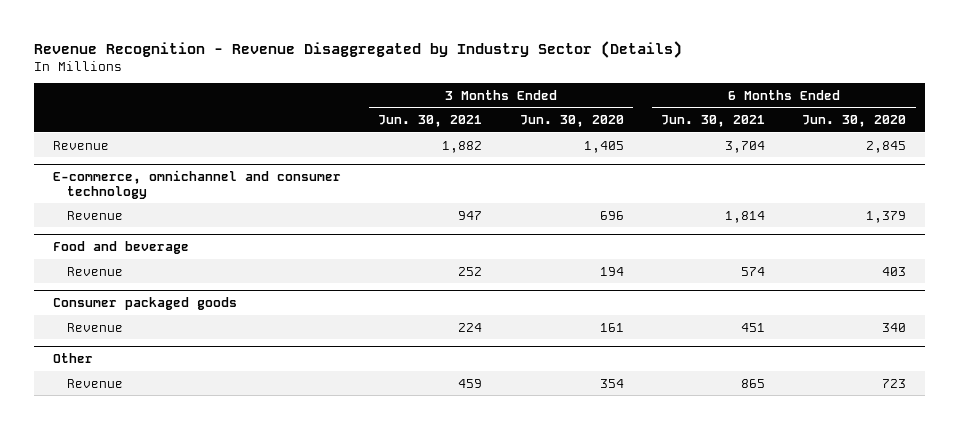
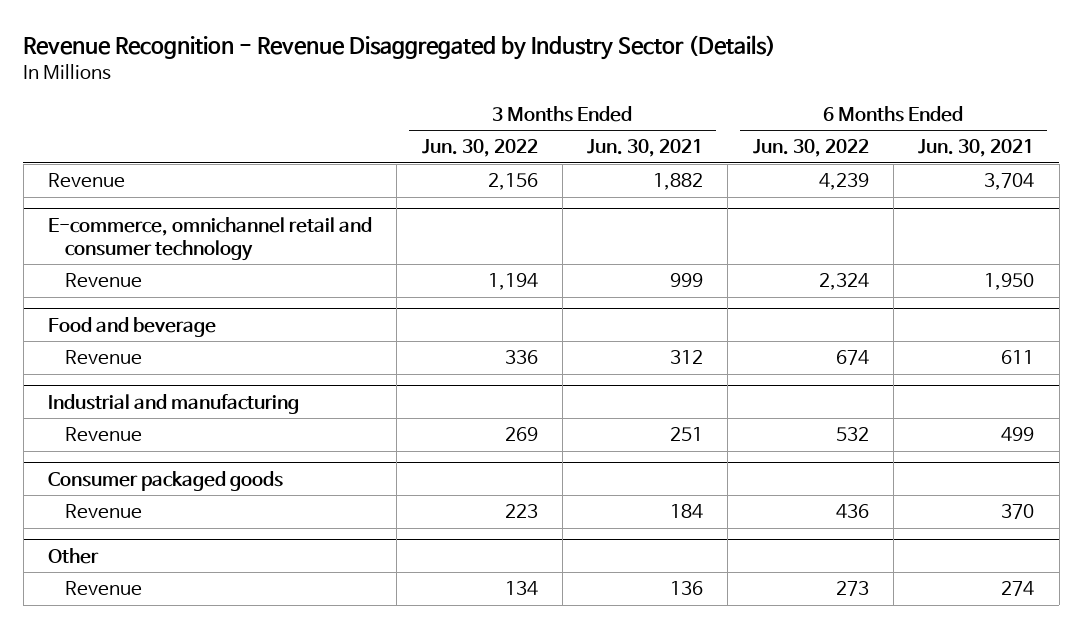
[519,114,624,127] Jun. 30, 2020 -> none
[802,114,907,127] Jun. 30, 2020 -> none
none -> [421,139,538,158] Jun. 30, 2022
none -> [752,139,869,158] Jun. 30, 2022
[53,169,342,199] E-commerce, omnichannel and consumer technology -> [48,216,373,261] E-commerce, omnichannel retail and consumer technology
[458,210,483,220] 947 -> [670,273,704,288] 999
[725,210,766,223] 1,814 -> [984,273,1035,291] 1,950
[458,266,483,276] 252 -> [670,350,704,365] 312
[741,266,766,276] 574 -> [1001,350,1035,365] 611
none -> [48,393,300,414] Industrial and manufacturing
none -> [65,427,143,443] Revenue
[458,322,483,332] 224 -> [670,504,704,519] 184
[741,322,766,332] 451 -> [1001,504,1035,520] 370
[458,378,483,388] 459 -> [670,581,704,596] 136
[741,378,766,388] 865 -> [1001,581,1035,597] 274

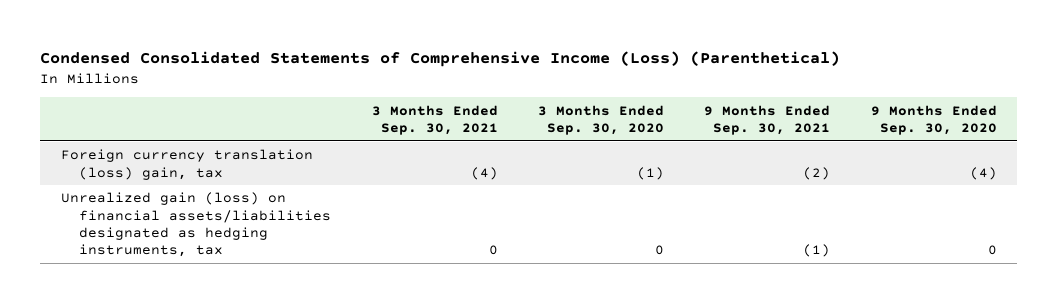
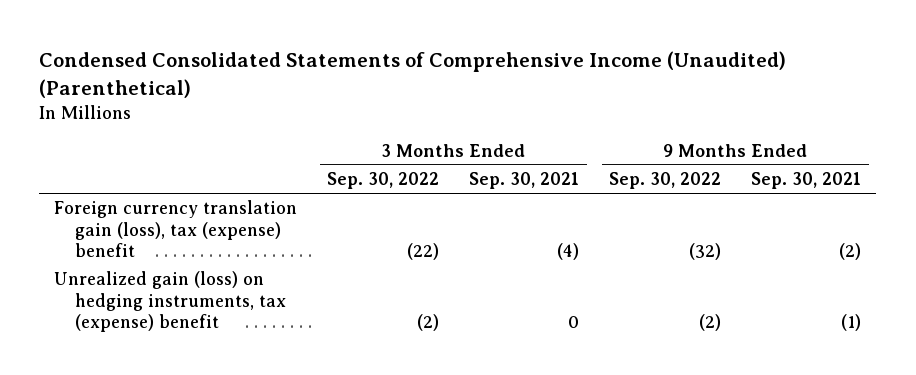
[40,51,841,68] Condensed Consolidated Statements of Comprehensive Income (Loss) (Parenthetical) -> [39,51,787,98] Condensed Consolidated Statements of Comprehensive Income (Unaudited) (Parenthetical)
[537,104,664,135] 3 Months Ended Sep. 30, 2020 -> none
[870,104,997,135] 9 Months Ended Sep. 30, 2020 -> none
none -> [327,172,440,190] Sep. 30, 2022
none -> [609,172,722,190] Sep. 30, 2022
[60,149,313,180] Foreign currency translation (loss) gain, tax -> [54,200,298,258] Foreign currency translation gain (loss), tax (expense) benefit
[60,192,332,258] Unrealized gain (loss) on financial assets/liabilities designated as hedging instruments, tax -> [54,271,286,333] Unrealized gain (loss) on hedging instruments, tax (expense) benefit

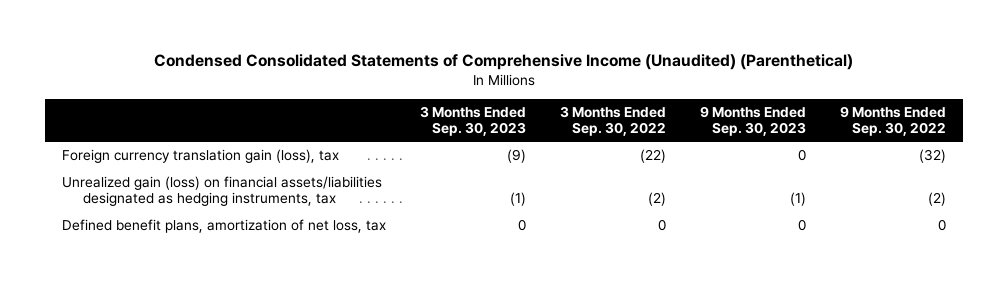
[469,172,580,190] Sep. 30, 2021 -> none
[751,172,862,190] Sep. 30, 2021 -> none
none -> [419,105,526,137] 3 Months Ended Sep. 30, 2023
none -> [699,105,806,137] 9 Months Ended Sep. 30, 2023
[54,200,298,258] Foreign currency translation gain (loss), tax (expense) benefit -> [61,149,339,164] Foreign currency translation gain (loss), tax
[54,271,286,333] Unrealized gain (loss) on hedging instruments, tax (expense) benefit -> [61,176,382,207] Unrealized gain (loss) on financial assets/liabilities designated as hedging instruments, tax
none -> [61,219,386,234] Defined benefit plans, amortization of net loss, tax

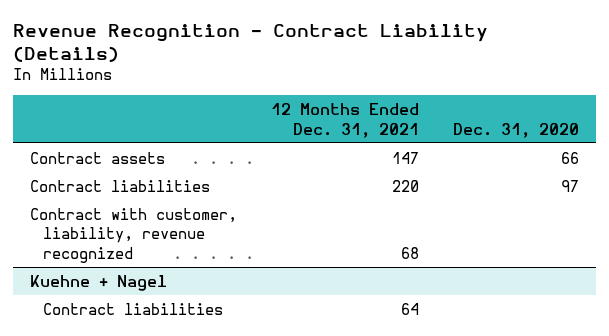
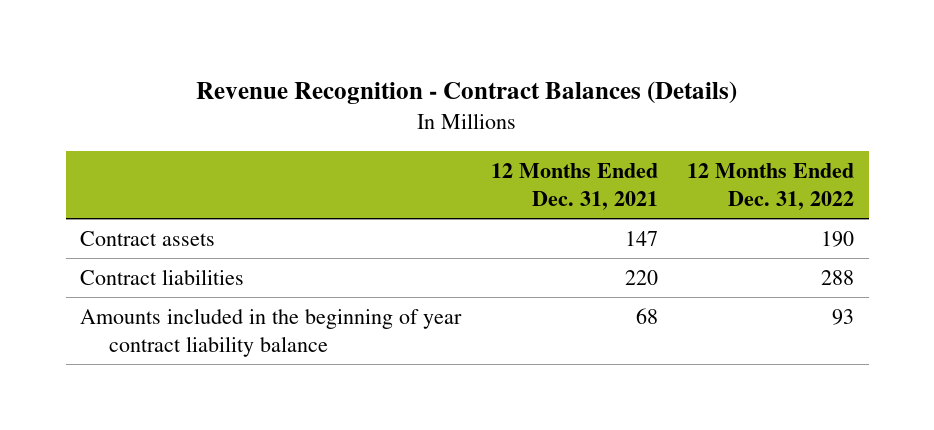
[13,23,489,63] Revenue Recognition - Contract Liability (Details) -> [196,81,738,105] Revenue Recognition - Contract Balances (Details)
[453,122,580,138] Dec. 31, 2020 -> none
none -> [686,162,854,210] 12 Months Ended Dec. 31, 2022
[30,274,168,291] Kuehne + Nagel -> none
[43,302,224,315] Contract liabilities -> none
[30,207,238,263] Contract with customer, liability, revenue recognized -> [80,307,463,357] Amounts included in the beginning of year contract liability balance

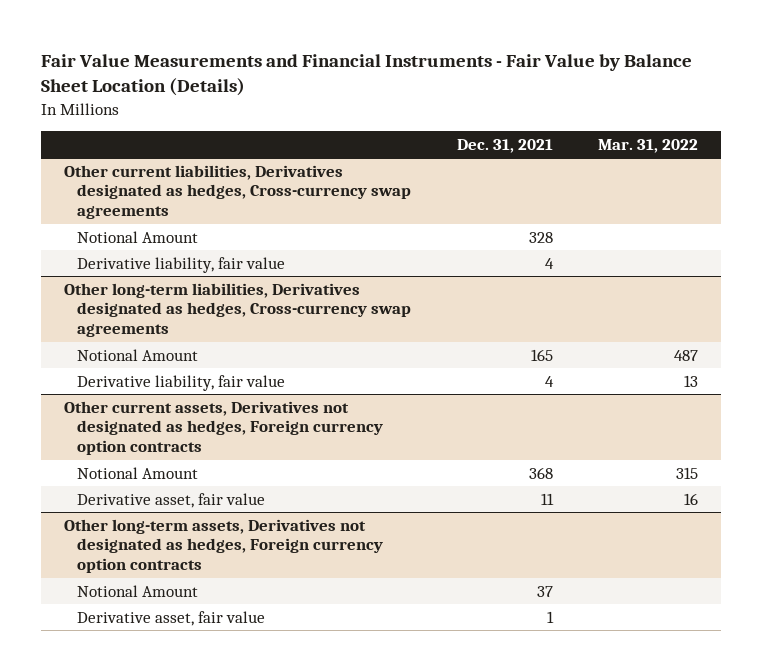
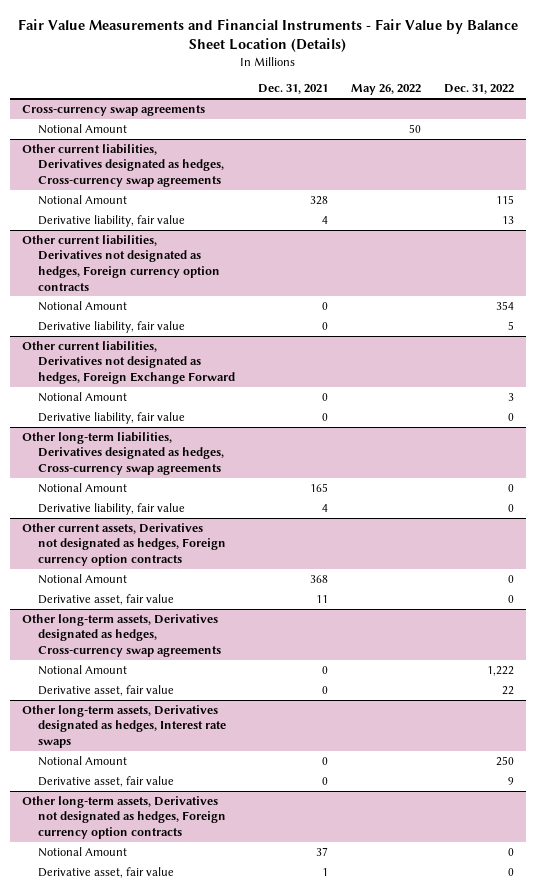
[598,138,699,153] Mar. 31, 2022 -> none
none -> [351,84,422,96] May 26, 2022
none -> [444,84,515,95] Dec. 31, 2022
none -> [21,104,205,116] Cross-currency swap agreements
none -> [38,123,128,134] Notional Amount
none -> [21,234,221,291] Other current liabilities, Derivatives not designated as hedges, Foreign currency option contracts
none -> [38,300,128,311] Notional Amount
none -> [38,320,186,333] Derivative liability, fair value
none -> [21,340,236,385] Other current liabilities, Derivatives not designated as hedges, Foreign Exchange Forward
none -> [38,391,128,402] Notional Amount
none -> [38,411,186,424] Derivative liability, fair value
none -> [21,613,222,658] Other long-term assets, Derivatives designated as hedges, Cross-currency swap agreements
none -> [38,664,128,675] Notional Amount
none -> [38,684,175,696] Derivative asset, fair value
none -> [21,704,227,749] Other long-term assets, Derivatives designated as hedges, Interest rate swaps
none -> [38,755,128,766] Notional Amount
none -> [38,775,175,787] Derivative asset, fair value

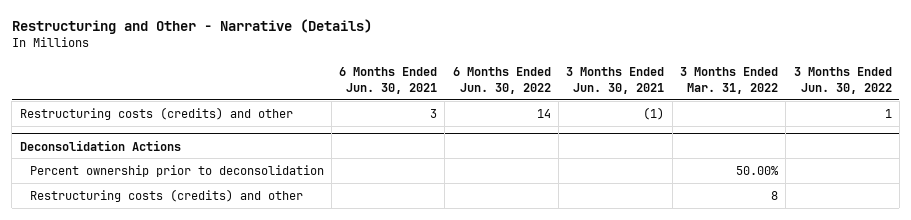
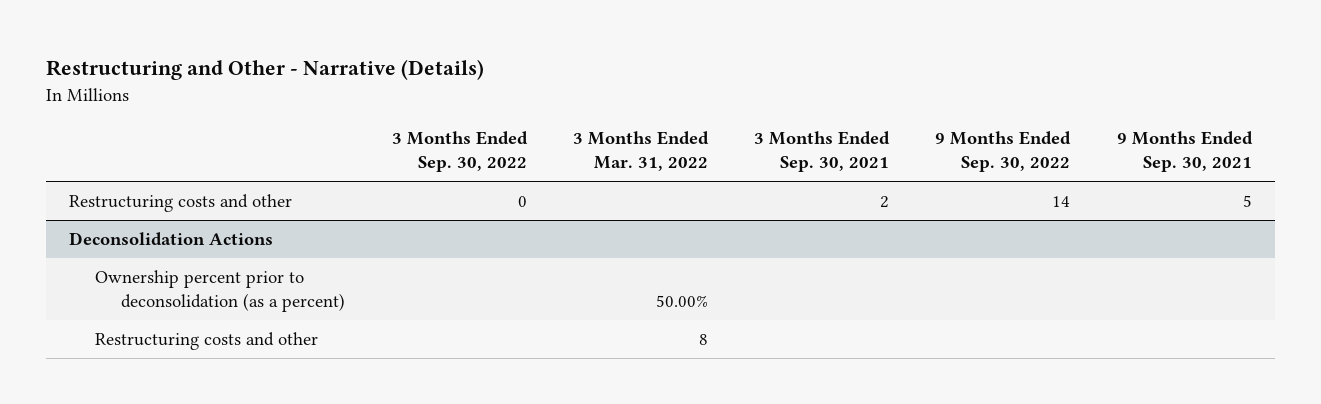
[339,67,438,94] 6 Months Ended Jun. 30, 2021 -> none
[452,67,551,94] 6 Months Ended Jun. 30, 2022 -> none
[566,67,665,94] 3 Months Ended Jun. 30, 2021 -> none
[793,67,892,94] 3 Months Ended Jun. 30, 2022 -> none
none -> [391,131,528,173] 3 Months Ended Sep. 30, 2022
none -> [754,131,891,173] 3 Months Ended Sep. 30, 2021
none -> [935,131,1072,173] 9 Months Ended Sep. 30, 2022
none -> [1116,131,1253,173] 9 Months Ended Sep. 30, 2021
[19,106,293,120] Restructuring costs (credits) and other -> [69,194,293,213] Restructuring costs and other
[29,164,324,177] Percent ownership prior to deconsolidation -> [95,270,346,312] Ownership percent prior to deconsolidation (as a percent)
[29,188,303,202] Restructuring costs (credits) and other -> [95,332,319,351] Restructuring costs and other

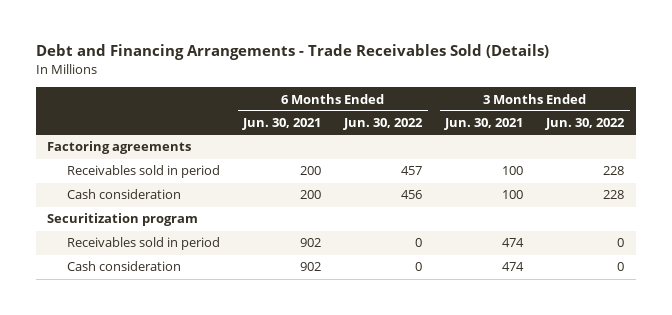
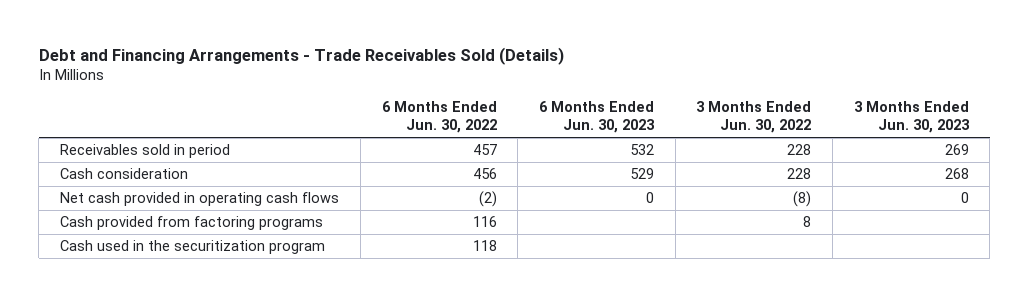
[242,118,322,131] Jun. 30, 2021 -> none
[444,118,524,131] Jun. 30, 2021 -> none
none -> [538,100,655,134] 6 Months Ended Jun. 30, 2023
none -> [853,100,970,134] 3 Months Ended Jun. 30, 2023
[47,141,192,155] Factoring agreements -> none
[47,213,199,227] Securitization program -> none
[67,237,221,251] Receivables sold in period -> none
[67,261,182,272] Cash consideration -> none
none -> [60,192,340,207] Net cash provided in operating cash flows
none -> [60,216,324,231] Cash provided from factoring programs
none -> [60,240,326,255] Cash used in the securitization program

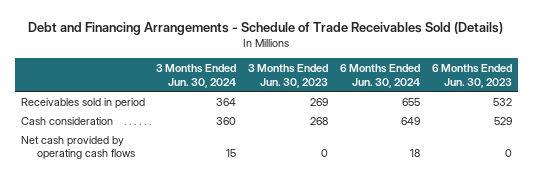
[38,47,564,66] Debt and Financing Arrangements - Trade Receivables Sold (Details) -> [28,22,504,36] Debt and Financing Arrangements - Schedule of Trade Receivables Sold (Details)
[381,100,497,134] 6 Months Ended Jun. 30, 2022 -> none
[696,100,812,134] 3 Months Ended Jun. 30, 2022 -> none
none -> [156,64,237,88] 3 Months Ended Jun. 30, 2024
none -> [340,64,421,88] 6 Months Ended Jun. 30, 2024
[60,216,324,231] Cash provided from factoring programs -> none
[60,240,326,255] Cash used in the securitization program -> none
[60,192,340,207] Net cash provided in operating cash flows -> [20,135,136,161] Net cash provided by operating cash flows

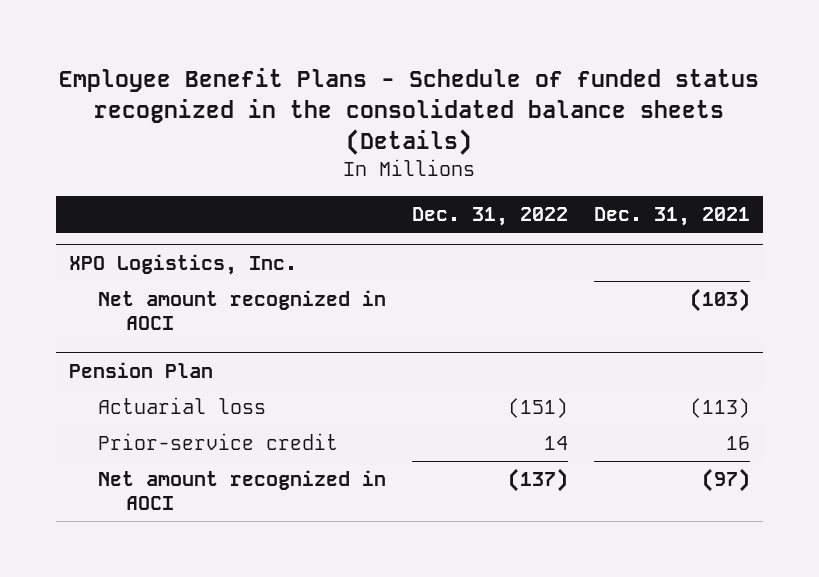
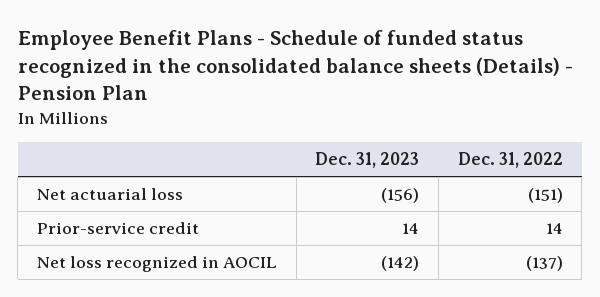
[59,68,760,156] Employee Benefit Plans - Schedule of funded status recognized in the consolidated balance sheets (Details) -> [17,30,573,101] Employee Benefit Plans - Schedule of funded status recognized in the consolidated balance sheets (Details) - Pension Plan
[593,207,750,227] Dec. 31, 2021 -> none
none -> [315,152,420,169] Dec. 31, 2023
[69,253,298,275] XPO Logistics, Inc. -> none
[97,289,386,330] Net amount recognized in AOCI -> none
[69,361,214,378] Pension Plan -> none
[97,396,266,414] Actuarial loss -> [36,188,183,201] Net actuarial loss
[97,469,386,510] Net amount recognized in AOCI -> [36,256,277,273] Net loss recognized in AOCIL

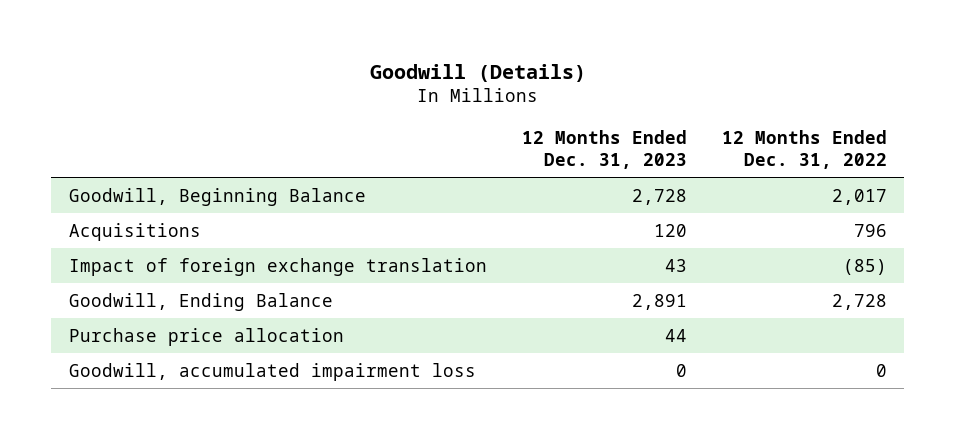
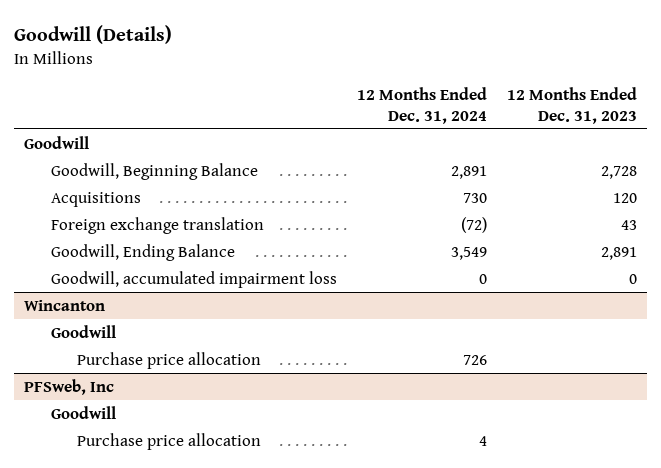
[721,129,887,170] 12 Months Ended Dec. 31, 2022 -> none
none -> [356,86,487,124] 12 Months Ended Dec. 31, 2024
none -> [24,135,90,149] Goodwill
[68,257,487,276] Impact of foreign exchange translation -> [50,216,264,234] Foreign exchange translation
[68,327,344,346] Purchase price allocation -> none
none -> [24,299,106,311] Wincanton
none -> [50,324,116,338] Goodwill
none -> [77,351,262,369] Purchase price allocation
none -> [24,378,115,395] PFSweb, Inc
none -> [50,405,116,419] Goodwill
none -> [77,432,262,450] Purchase price allocation

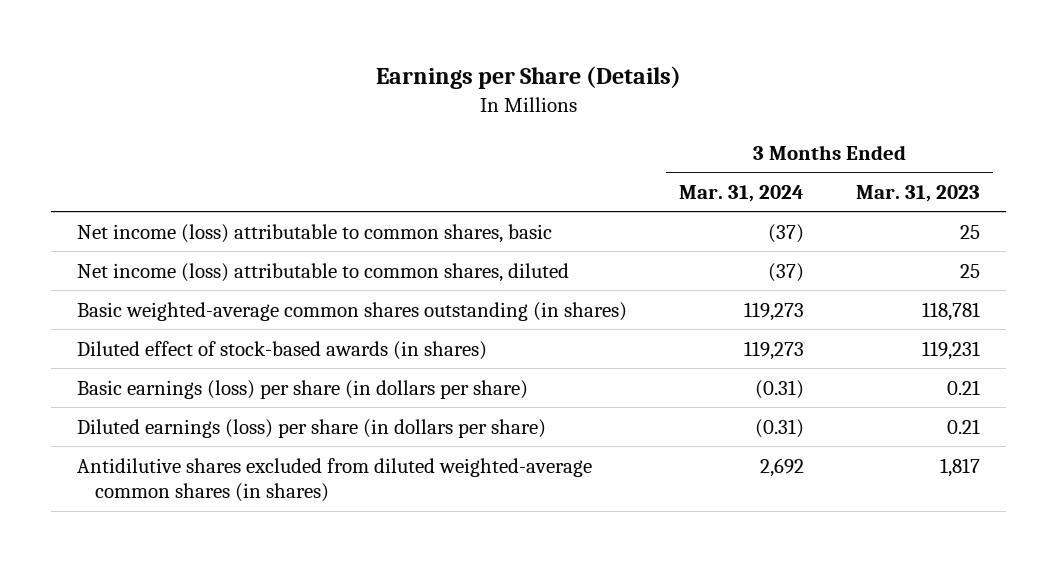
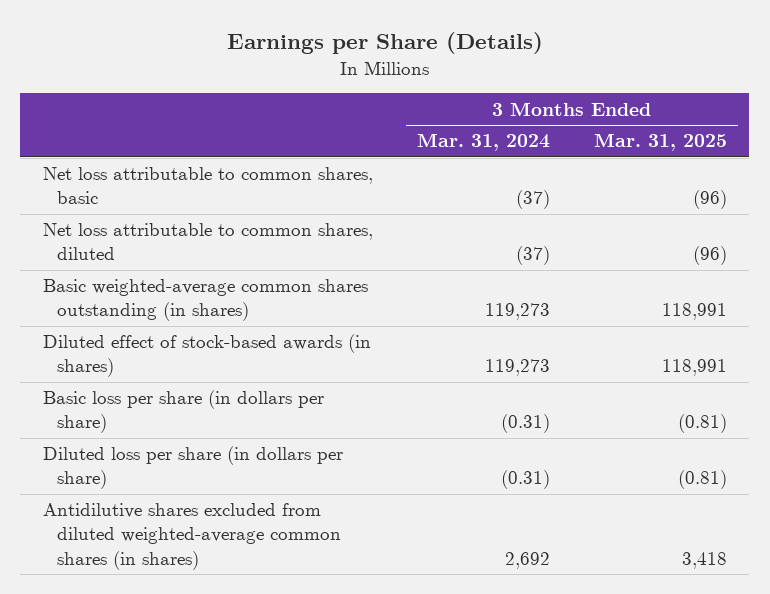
[856,184,981,202] Mar. 31, 2023 -> none
none -> [594,133,728,152] Mar. 31, 2025
[77,223,553,243] Net income (loss) attributable to common shares, basic -> [42,167,373,205] Net loss attributable to common shares, basic
[77,262,570,282] Net income (loss) attributable to common shares, diluted -> [42,223,373,261] Net loss attributable to common shares, diluted
[77,379,529,399] Basic earnings (loss) per share (in dollars per share) -> [42,390,324,434] Basic loss per share (in dollars per share)
[77,418,547,438] Diluted earnings (loss) per share (in dollars per share) -> [42,446,343,490] Diluted loss per share (in dollars per share)

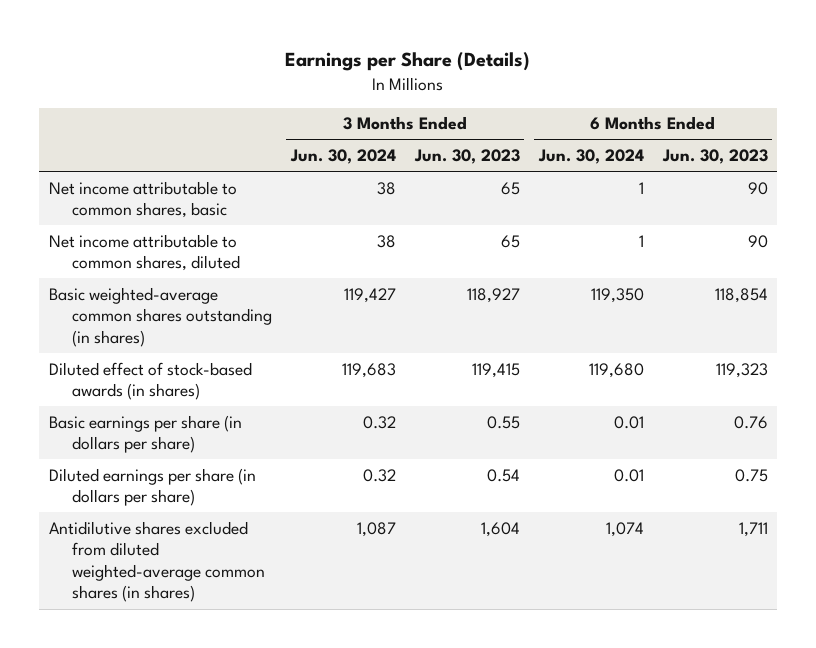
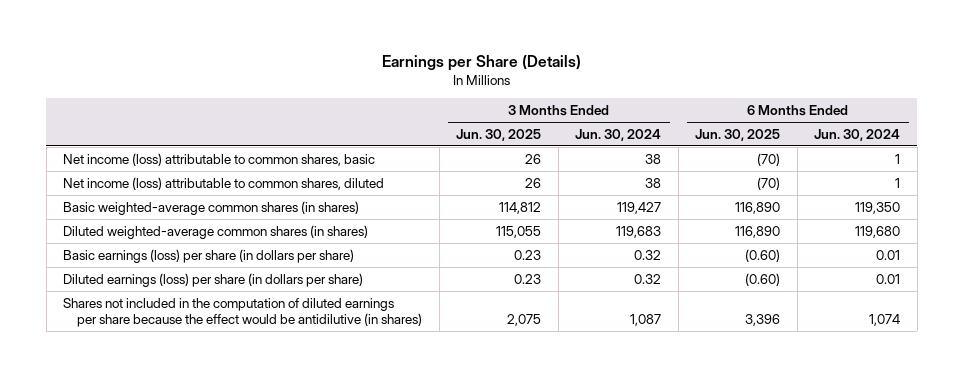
[413,148,520,164] Jun. 30, 2023 -> none
[661,148,768,164] Jun. 30, 2023 -> none
none -> [456,128,542,141] Jun. 30, 2025
none -> [695,128,781,141] Jun. 30, 2025
[48,180,237,219] Net income attributable to common shares, basic -> [63,152,376,166] Net income (loss) attributable to common shares, basic
[48,233,240,272] Net income attributable to common shares, diluted -> [63,176,385,190] Net income (loss) attributable to common shares, diluted
[48,286,272,347] Basic weighted-average common shares outstanding (in shares) -> [63,200,360,215] Basic weighted-average common shares (in shares)
[48,361,252,401] Diluted effect of stock-based awards (in shares) -> [63,224,369,239] Diluted weighted-average common shares (in shares)
[48,414,242,454] Basic earnings per share (in dollars per share) -> [63,248,355,263] Basic earnings (loss) per share (in dollars per share)
[48,467,256,507] Diluted earnings per share (in dollars per share) -> [63,272,364,287] Diluted earnings (loss) per share (in dollars per share)
[48,520,265,603] Antidilutive shares excluded from diluted weighted-average common shares (in shares) -> [63,297,423,328] Shares not included in the computation of diluted earnings per share because the effect would be antidilutive (in shares)

